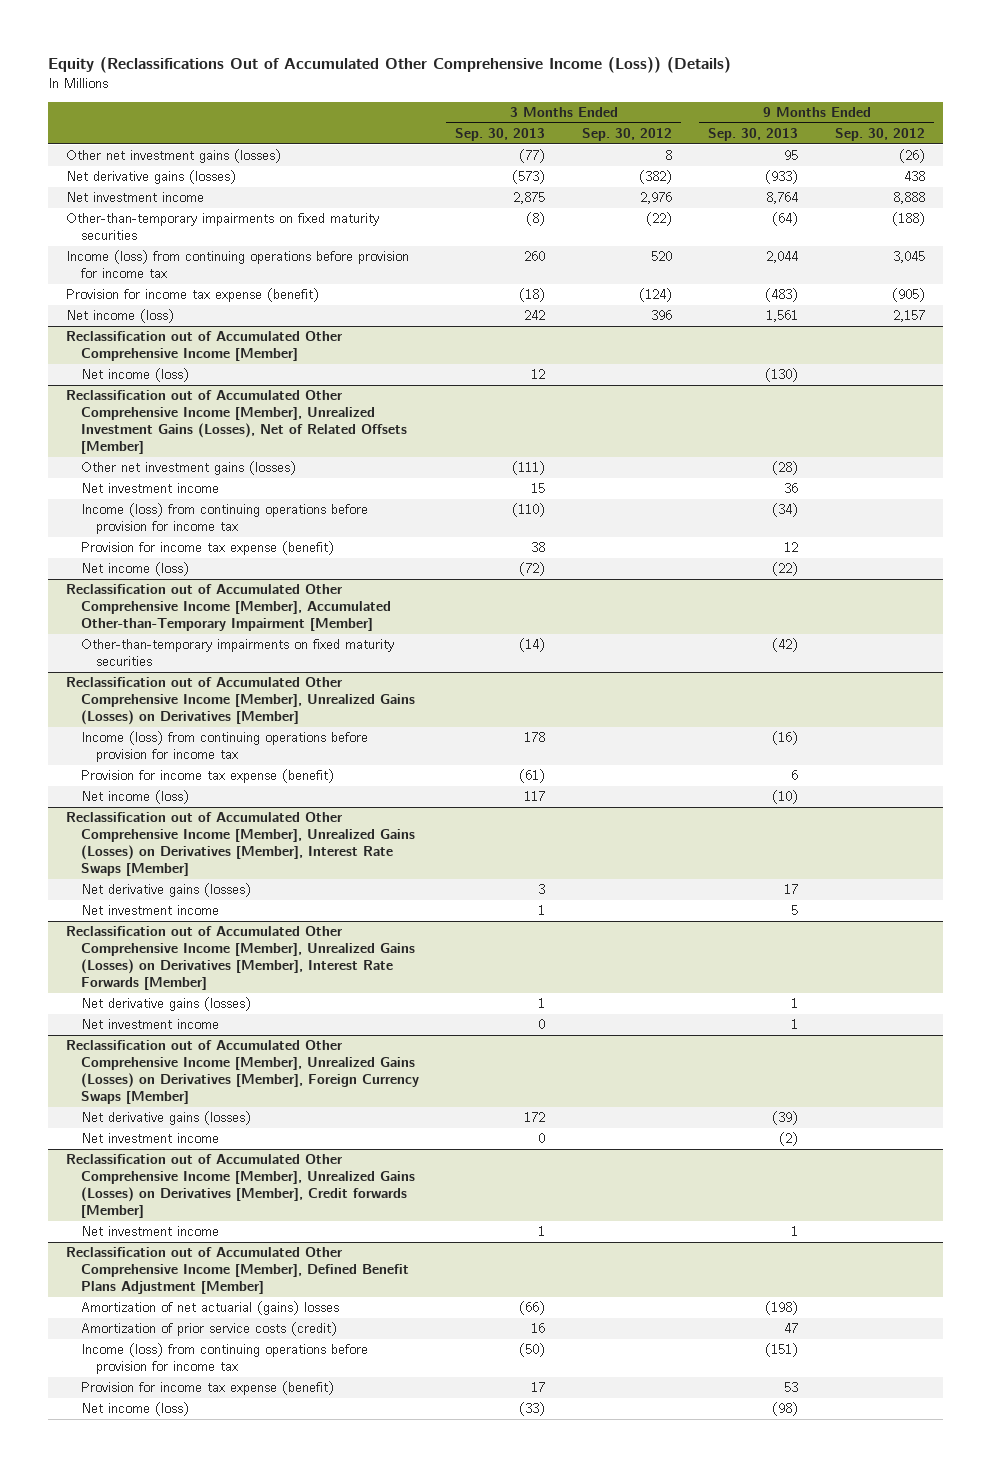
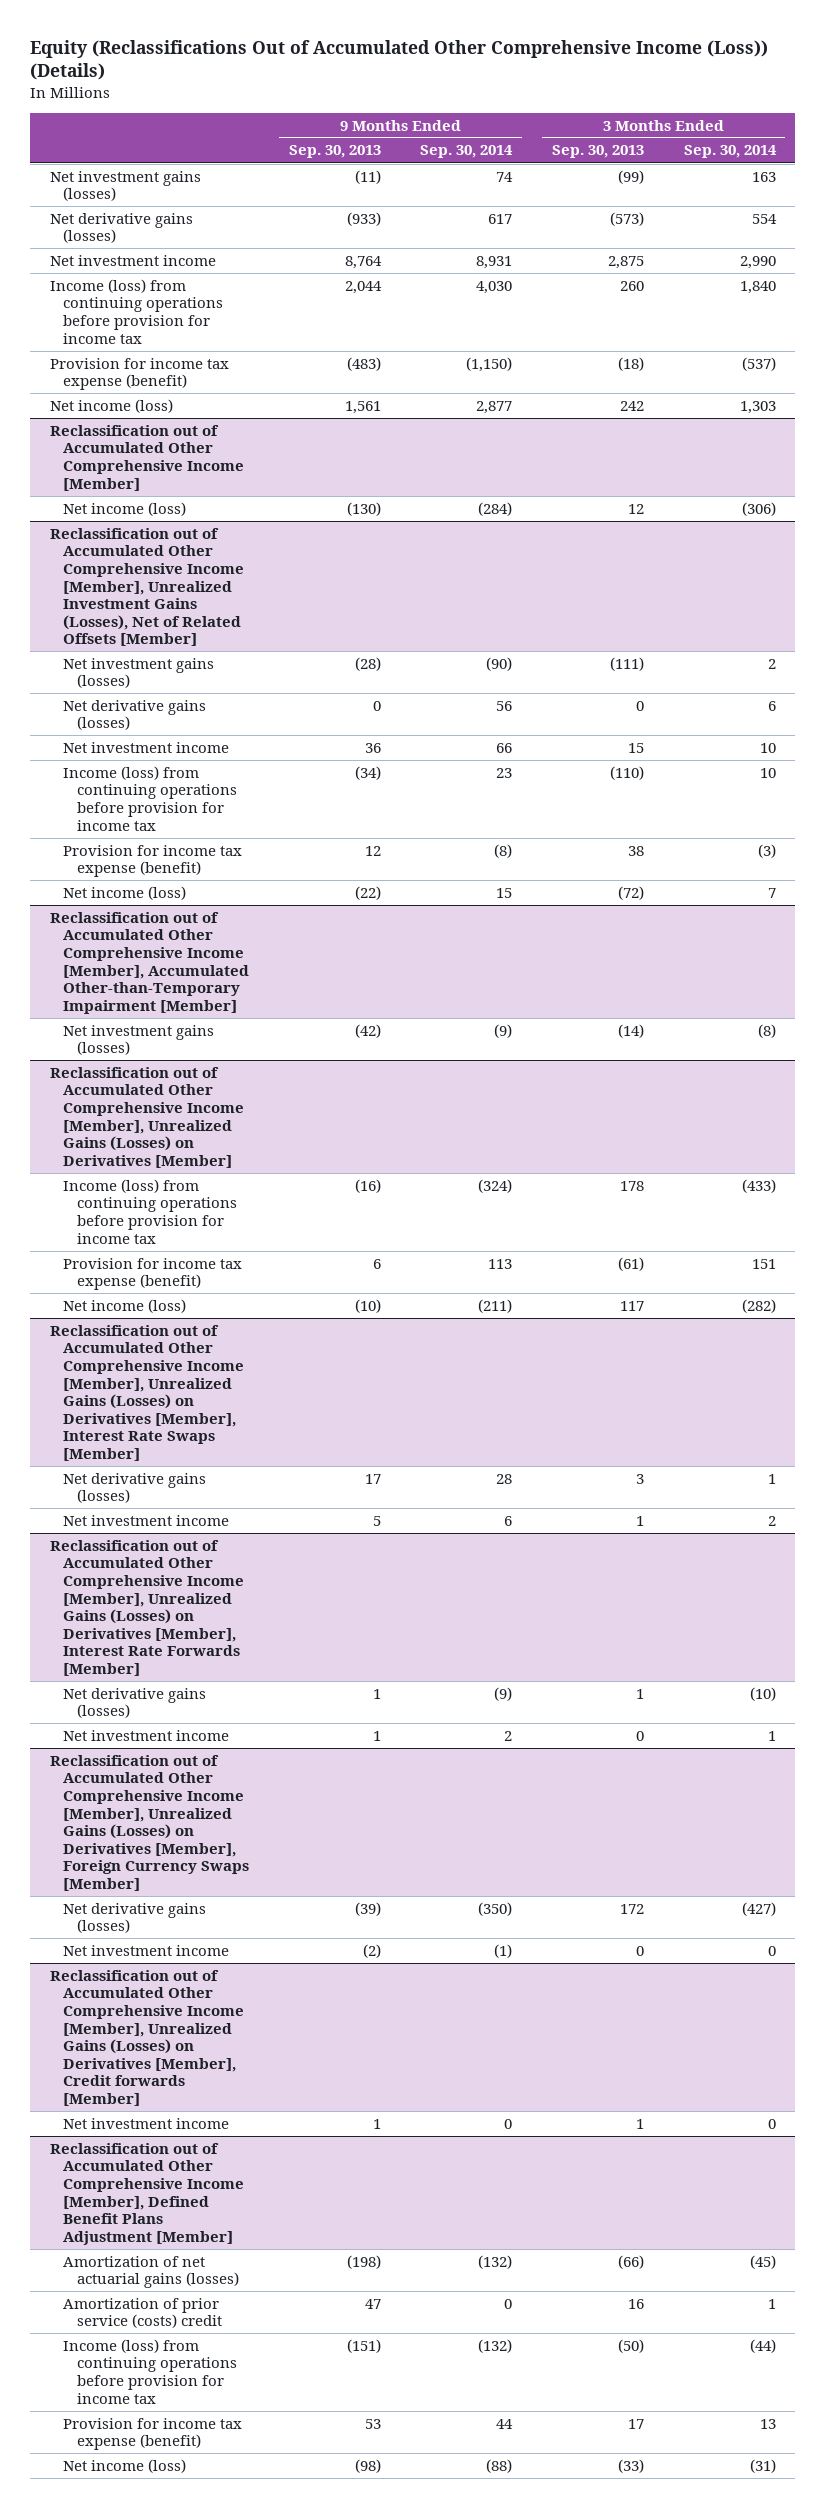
[581,128,672,142] Sep. 30, 2012 -> none
[834,128,925,142] Sep. 30, 2012 -> none
none -> [420,145,514,159] Sep. 30, 2014
none -> [683,145,777,159] Sep. 30, 2014
[66,149,282,164] Other net investment gains (losses) -> [50,170,202,202] Net investment gains (losses)
[519,149,546,164] (77) -> [618,169,645,184] (99)
[784,150,799,161] 95 -> [354,169,381,184] (11)
[66,213,380,241] Other-than-temporary impairments on fixed maturity securities -> none
[80,461,296,476] Other net investment gains (losses) -> [63,657,215,689] Net investment gains (losses)
none -> [63,699,207,731] Net derivative gains (losses)
[80,639,394,667] Other-than-temporary impairments on fixed maturity securities -> [63,1024,215,1056] Net investment gains (losses)
[80,1301,339,1316] Amortization of net actuarial (gains) losses -> [63,2255,239,2289] Amortization of net actuarial gains (losses)
[80,1322,337,1337] Amortization of prior service costs (credit) -> [63,2297,222,2329] Amortization of prior service (costs) credit

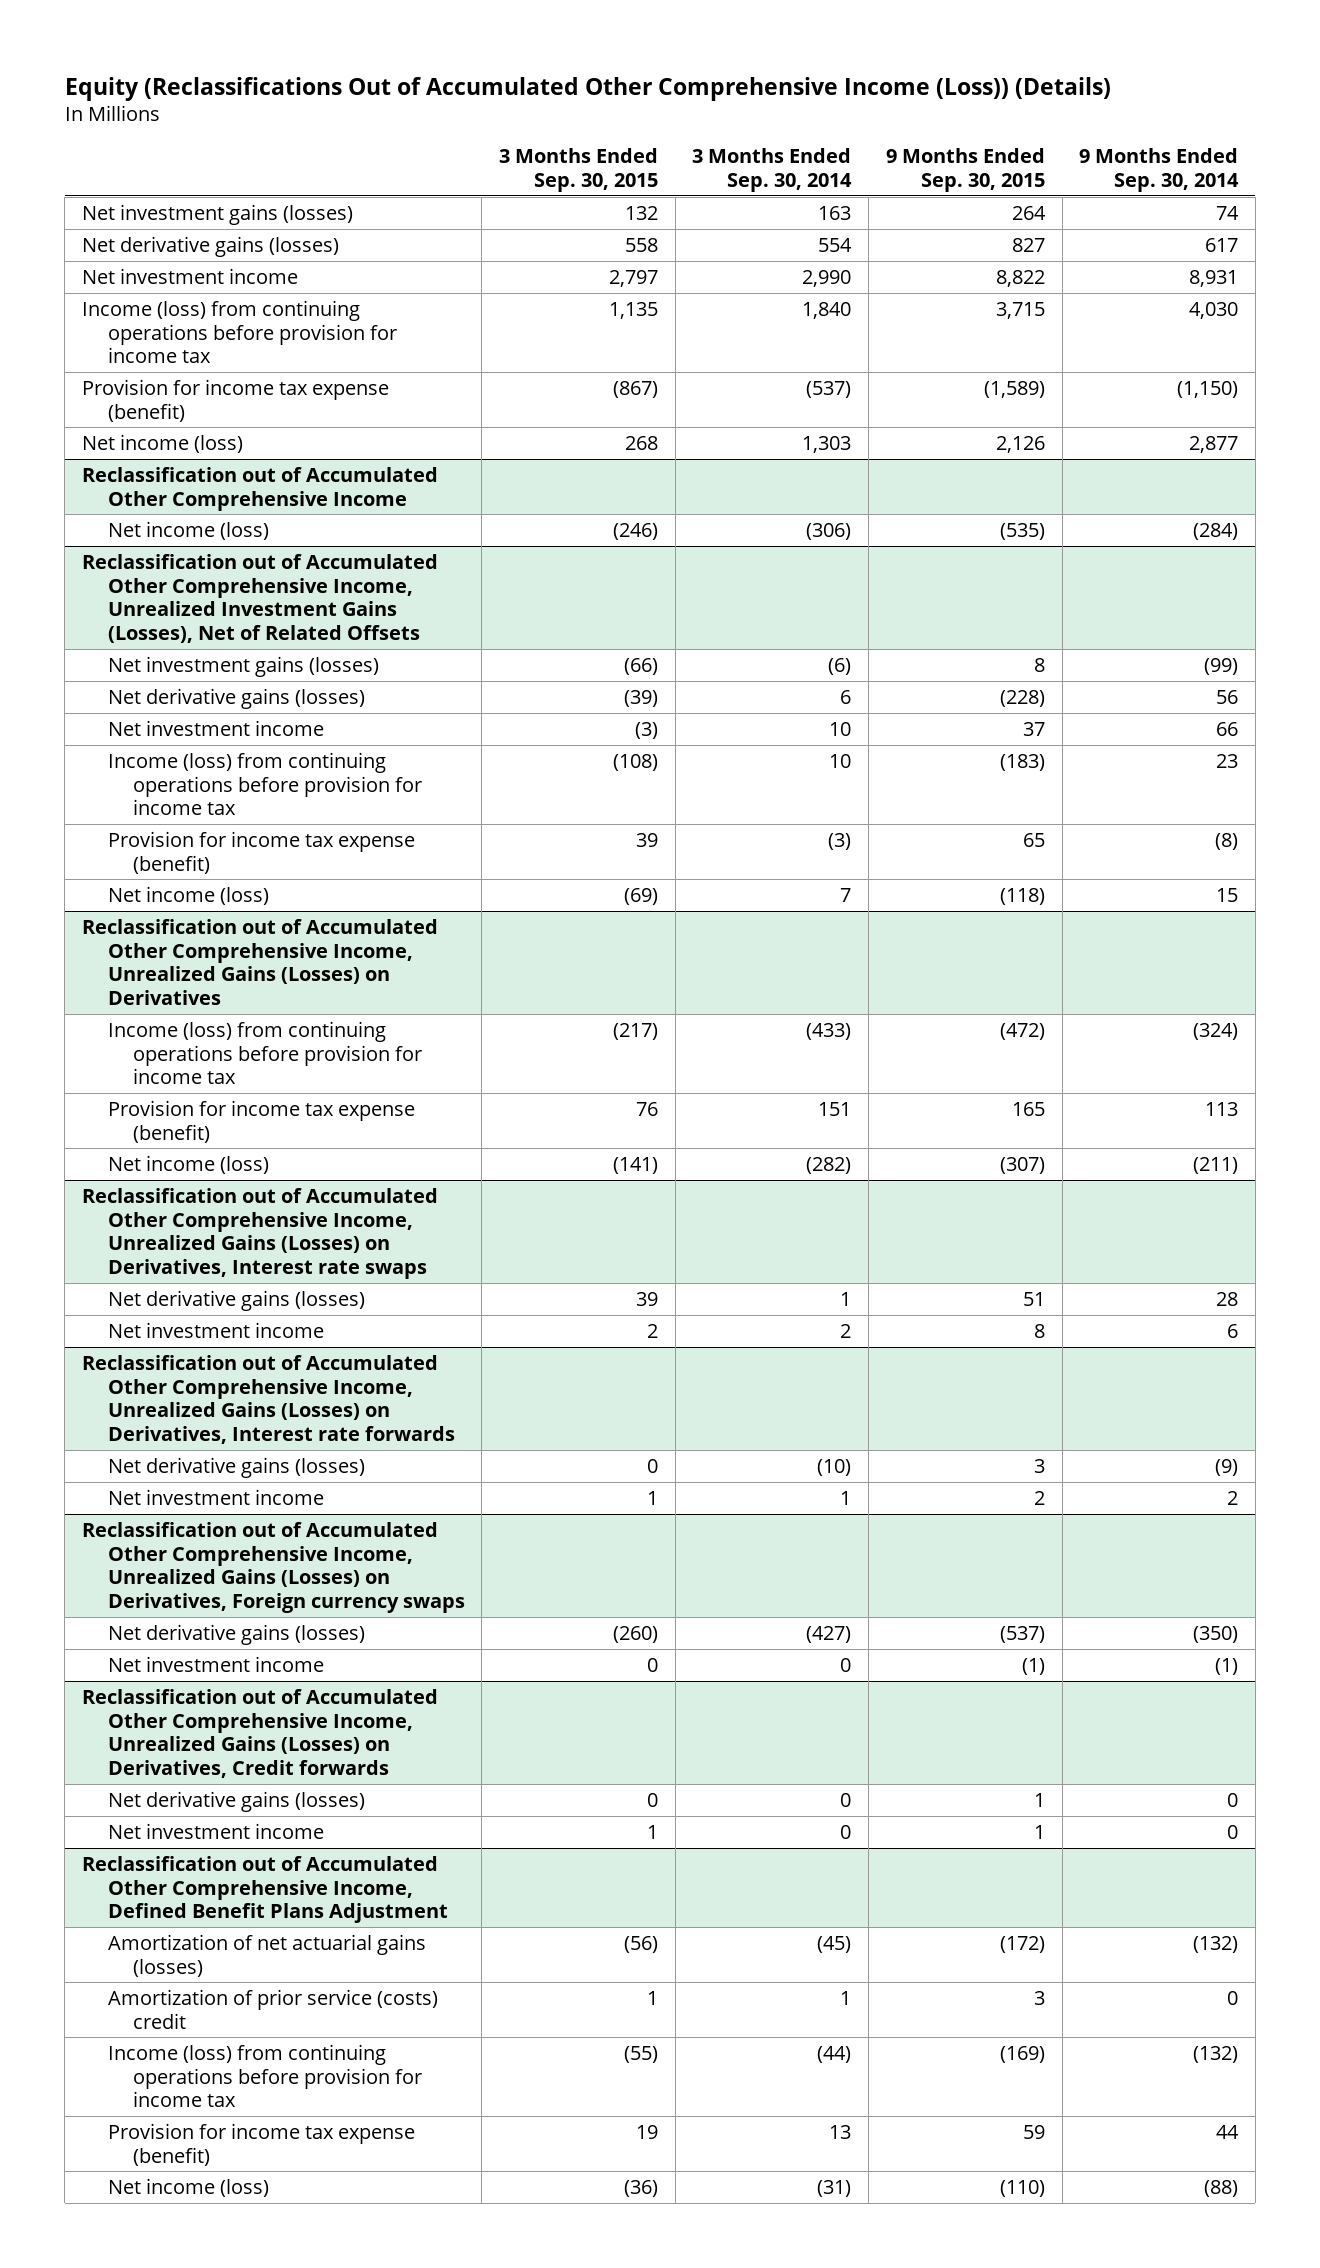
[288,145,381,159] Sep. 30, 2013 -> none
[552,145,645,159] Sep. 30, 2013 -> none
none -> [499,147,659,192] 3 Months Ended Sep. 30, 2015
none -> [885,147,1045,192] 9 Months Ended Sep. 30, 2015
[50,424,245,491] Reclassification out of Accumulated Other Comprehensive Income [Member] -> [81,466,438,511] Reclassification out of Accumulated Other Comprehensive Income
[50,527,245,647] Reclassification out of Accumulated Other Comprehensive Income [Member], Unrealized Investment Gains (Losses), Net of Related Offsets [Member] -> [81,553,438,644] Reclassification out of Accumulated Other Comprehensive Income, Unrealized Investment Gains (Losses), Net of Related Offsets
[486,656,513,671] (90) -> [1204,657,1239,675] (99)
[767,658,776,669] 2 -> [828,657,852,675] (6)
[50,911,250,1014] Reclassification out of Accumulated Other Comprehensive Income [Member], Accumulated Other-than-Temporary Impairment [Member] -> none
[63,1024,215,1056] Net investment gains (losses) -> none
[50,1066,245,1168] Reclassification out of Accumulated Other Comprehensive Income [Member], Unrealized Gains (Losses) on Derivatives [Member] -> [81,918,438,1006] Reclassification out of Accumulated Other Comprehensive Income, Unrealized Gains (Losses) on Derivatives
[50,1324,245,1461] Reclassification out of Accumulated Other Comprehensive Income [Member], Unrealized Gains (Losses) on Derivatives [Member], Interest Rate Swaps [Member] -> [81,1187,438,1280] Reclassification out of Accumulated Other Comprehensive Income, Unrealized Gains (Losses) on Derivatives, Interest rate swaps
[50,1539,245,1676] Reclassification out of Accumulated Other Comprehensive Income [Member], Unrealized Gains (Losses) on Derivatives [Member], Interest Rate Forwards [Member] -> [81,1354,455,1445] Reclassification out of Accumulated Other Comprehensive Income, Unrealized Gains (Losses) on Derivatives, Interest rate forwards
[50,1754,250,1891] Reclassification out of Accumulated Other Comprehensive Income [Member], Unrealized Gains (Losses) on Derivatives [Member], Foreign Currency Swaps [Member] -> [81,1521,465,1614] Reclassification out of Accumulated Other Comprehensive Income, Unrealized Gains (Losses) on Derivatives, Foreign currency swaps
[50,1969,245,2106] Reclassification out of Accumulated Other Comprehensive Income [Member], Unrealized Gains (Losses) on Derivatives [Member], Credit forwards [Member] -> [81,1688,438,1779] Reclassification out of Accumulated Other Comprehensive Income, Unrealized Gains (Losses) on Derivatives, Credit forwards
none -> [107,1790,365,1812] Net derivative gains (losses)
[50,2142,245,2245] Reclassification out of Accumulated Other Comprehensive Income [Member], Defined Benefit Plans Adjustment [Member] -> [81,1855,448,1924] Reclassification out of Accumulated Other Comprehensive Income, Defined Benefit Plans Adjustment

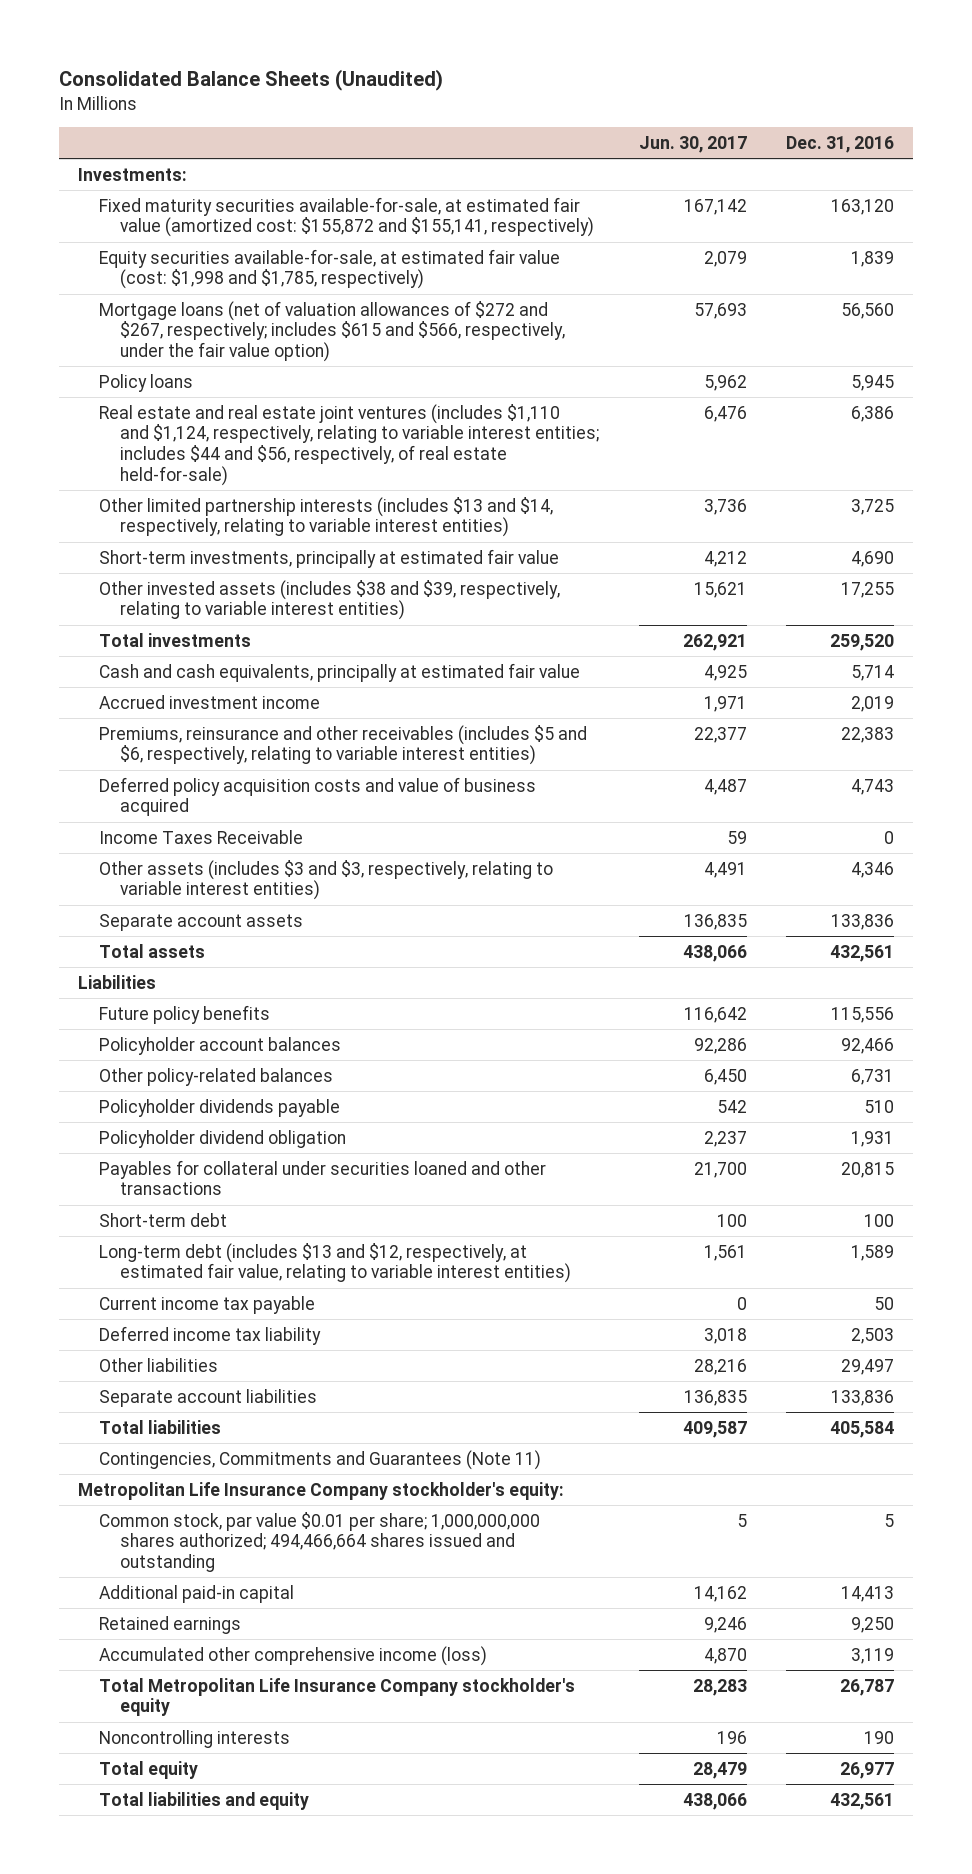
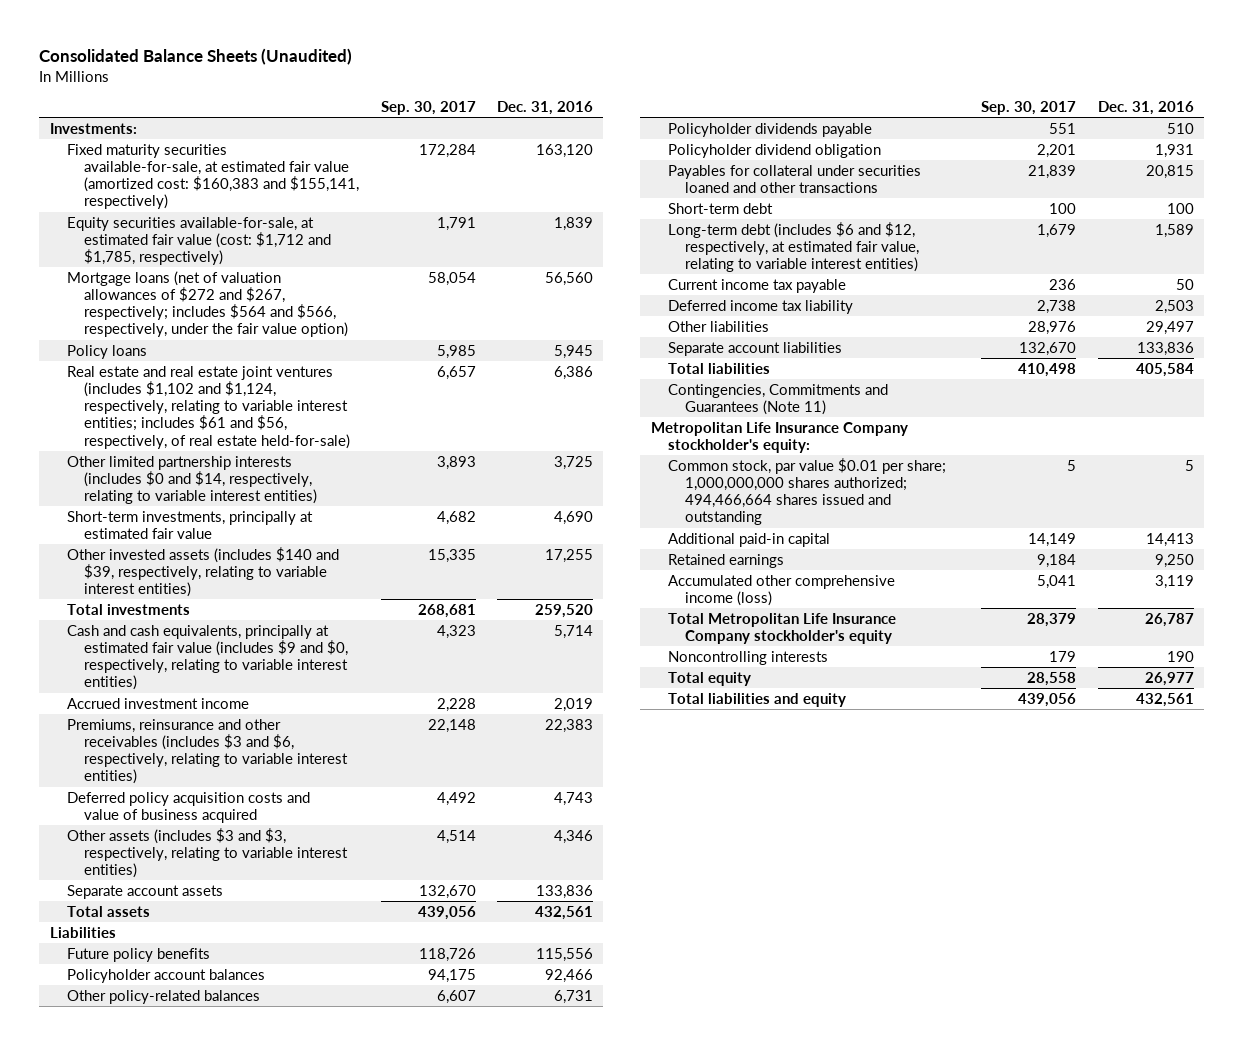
[638,135,747,153] Jun. 30, 2017 -> none
none -> [380,100,476,115] Sep. 30, 2017
[99,196,595,238] Fixed maturity securities available-for-sale, at estimated fair value (amortized cost: $155,872 and $155,141, respectively) -> [67,143,360,210] Fixed maturity securities available-for-sale, at estimated fair value (amortized cost: $160,383 and $155,141, respectively)
[99,248,561,290] Equity securities available-for-sale, at estimated fair value (cost: $1,998 and $1,785, respectively) -> [67,216,332,266] Equity securities available-for-sale, at estimated fair value (cost: $1,712 and $1,785, respectively)
[99,300,566,362] Mortgage loans (net of valuation allowances of $272 and $267, respectively; includes $615 and $566, respectively, under the fair value option) -> [67,270,349,338] Mortgage loans (net of valuation allowances of $272 and $267, respectively; includes $564 and $566, respectively, under the fair value option)
[99,403,600,486] Real estate and real estate joint ventures (includes $1,110 and $1,124, respectively, relating to variable interest entities; includes $44 and $56, respectively, of real estate held-for-sale) -> [67,365,351,449] Real estate and real estate joint ventures (includes $1,102 and $1,124, respectively, relating to variable interest entities; includes $61 and $56, respectively, of real estate held-for-sale)
[99,496,554,538] Other limited partnership interests (includes $13 and $14, respectively, relating to variable interest entities) -> [67,455,318,505] Other limited partnership interests (includes $0 and $14, respectively, relating to variable interest entities)
[99,579,561,621] Other invested assets (includes $38 and $39, respectively, relating to variable interest entities) -> [67,546,340,598] Other invested assets (includes $140 and $39, respectively, relating to variable interest entities)
[99,662,581,682] Cash and cash equivalents, principally at estimated fair value -> [67,624,349,691] Cash and cash equivalents, principally at estimated fair value (includes $9 and $0, respectively, relating to variable interest entities)
[99,724,588,766] Premiums, reinsurance and other receivables (includes $5 and $6, respectively, relating to variable interest entities) -> [67,718,349,785] Premiums, reinsurance and other receivables (includes $3 and $6, respectively, relating to variable interest entities)
[99,829,304,844] Income Taxes Receivable -> none
[99,1242,572,1284] Long-term debt (includes $13 and $12, respectively, at estimated fair value, relating to variable interest entities) -> [667,221,920,273] Long-term debt (includes $6 and $12, respectively, at estimated fair value, relating to variable interest entities)

